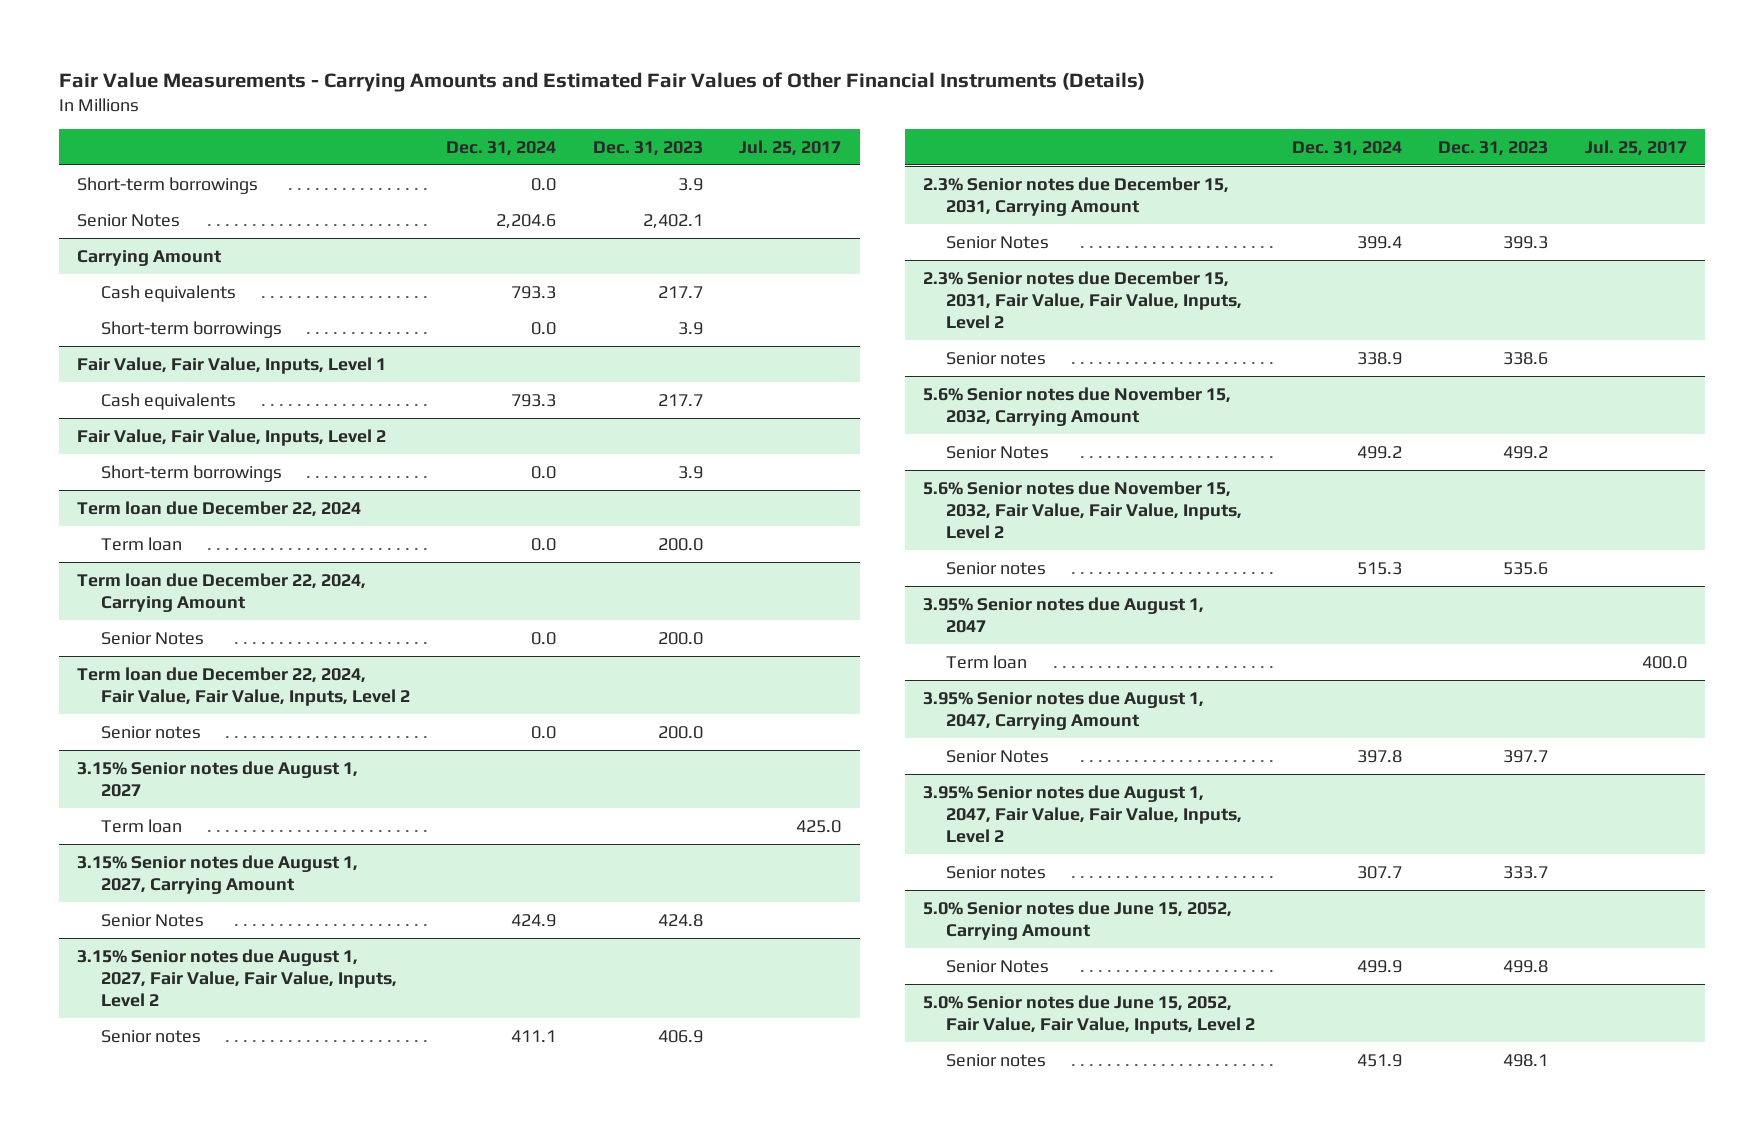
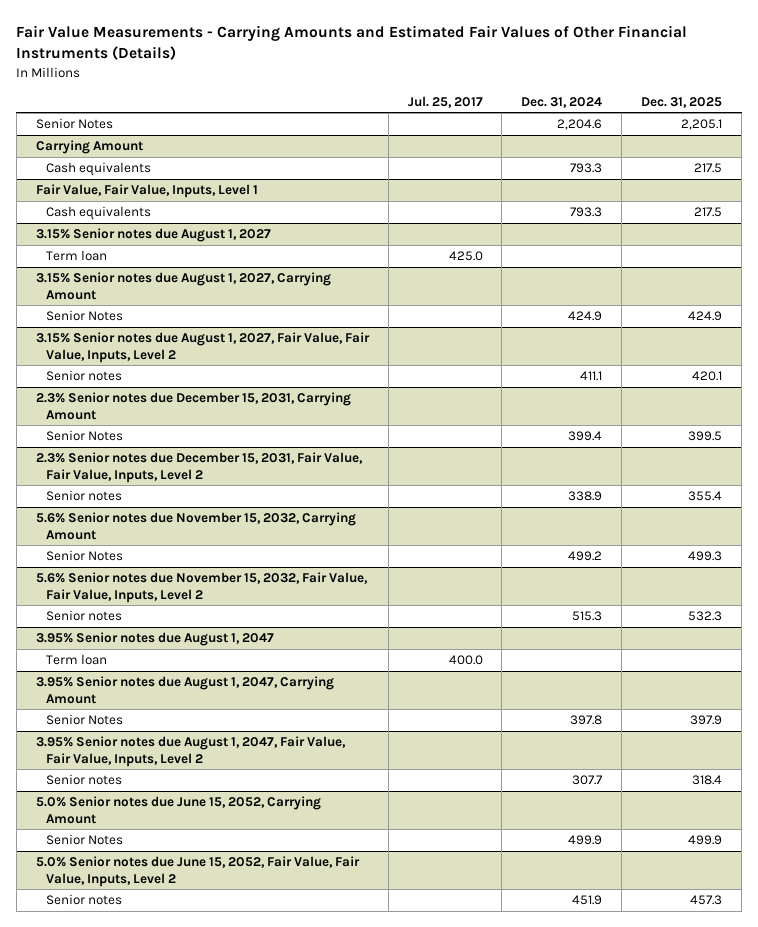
[592,140,703,156] Dec. 31, 2023 -> none
none -> [641,96,723,108] Dec. 31, 2025
[77,176,259,194] Short-term borrowings -> none
[100,320,282,338] Short-term borrowings -> none
[77,428,387,446] Fair Value, Fair Value, Inputs, Level 2 -> none
[100,464,282,482] Short-term borrowings -> none
[77,500,362,517] Term loan due December 22, 2024 -> none
[100,536,182,551] Term loan -> none
[77,572,367,612] Term loan due December 22, 2024, Carrying Amount -> none
[100,631,204,645] Senior Notes -> none
[77,666,410,706] Term loan due December 22, 2024, Fair Value, Fair Value, Inputs, Level 2 -> none
[100,725,201,739] Senior notes -> none

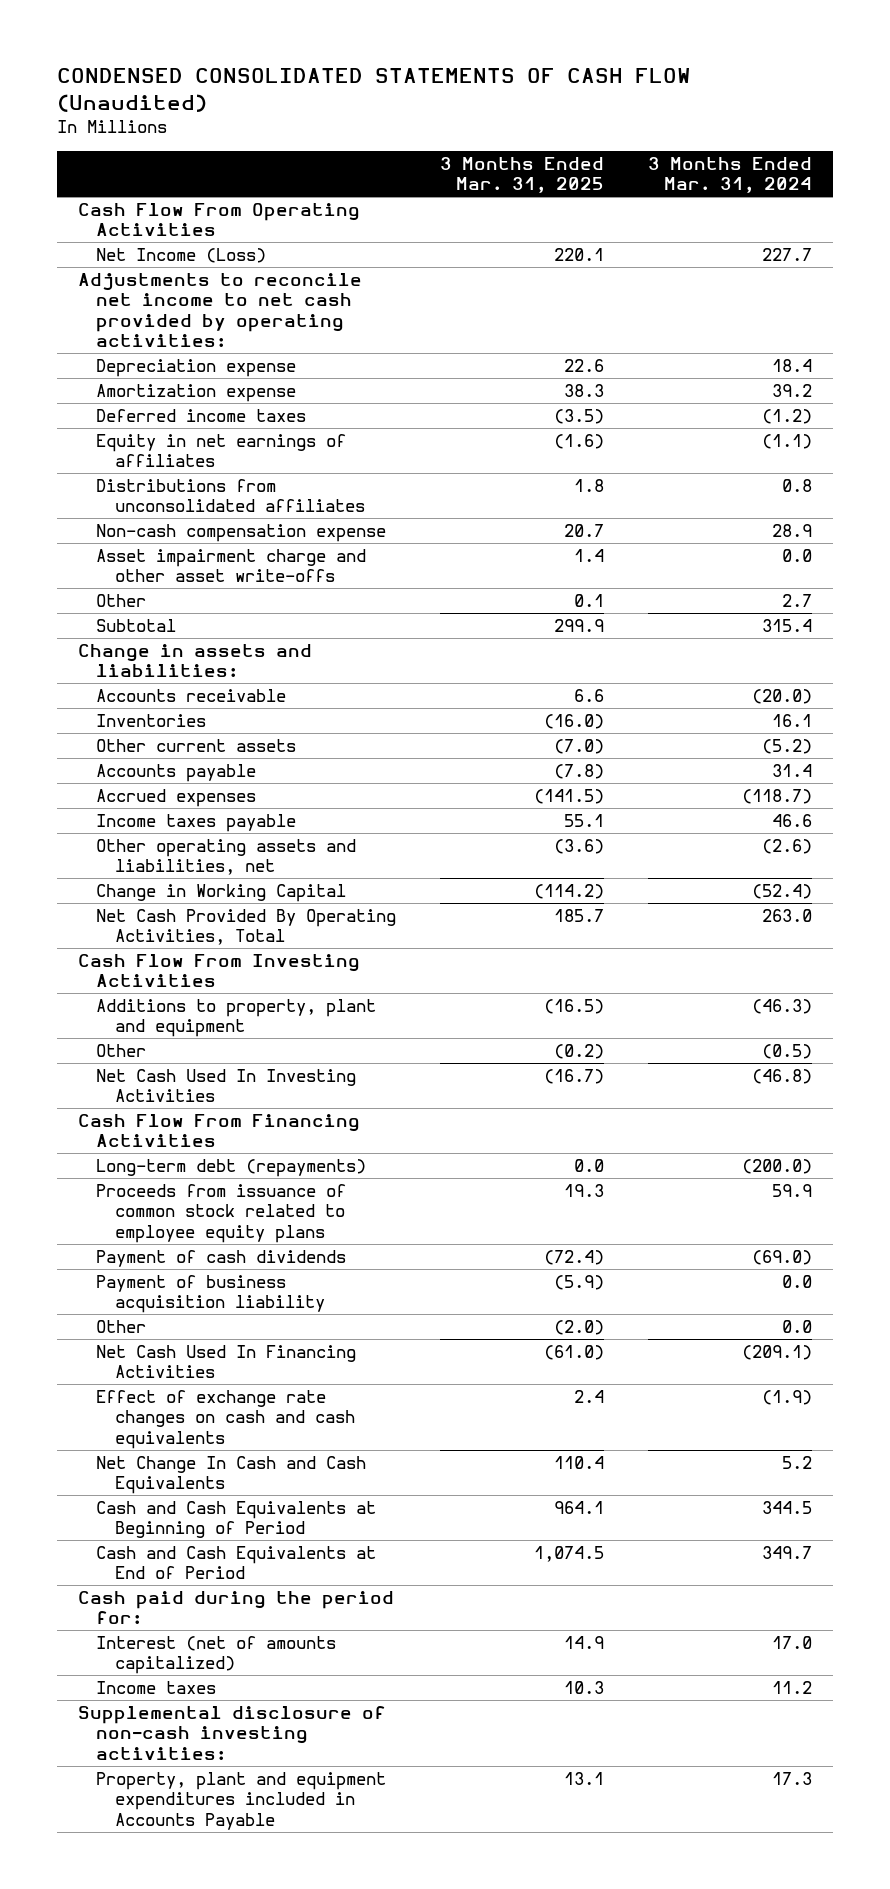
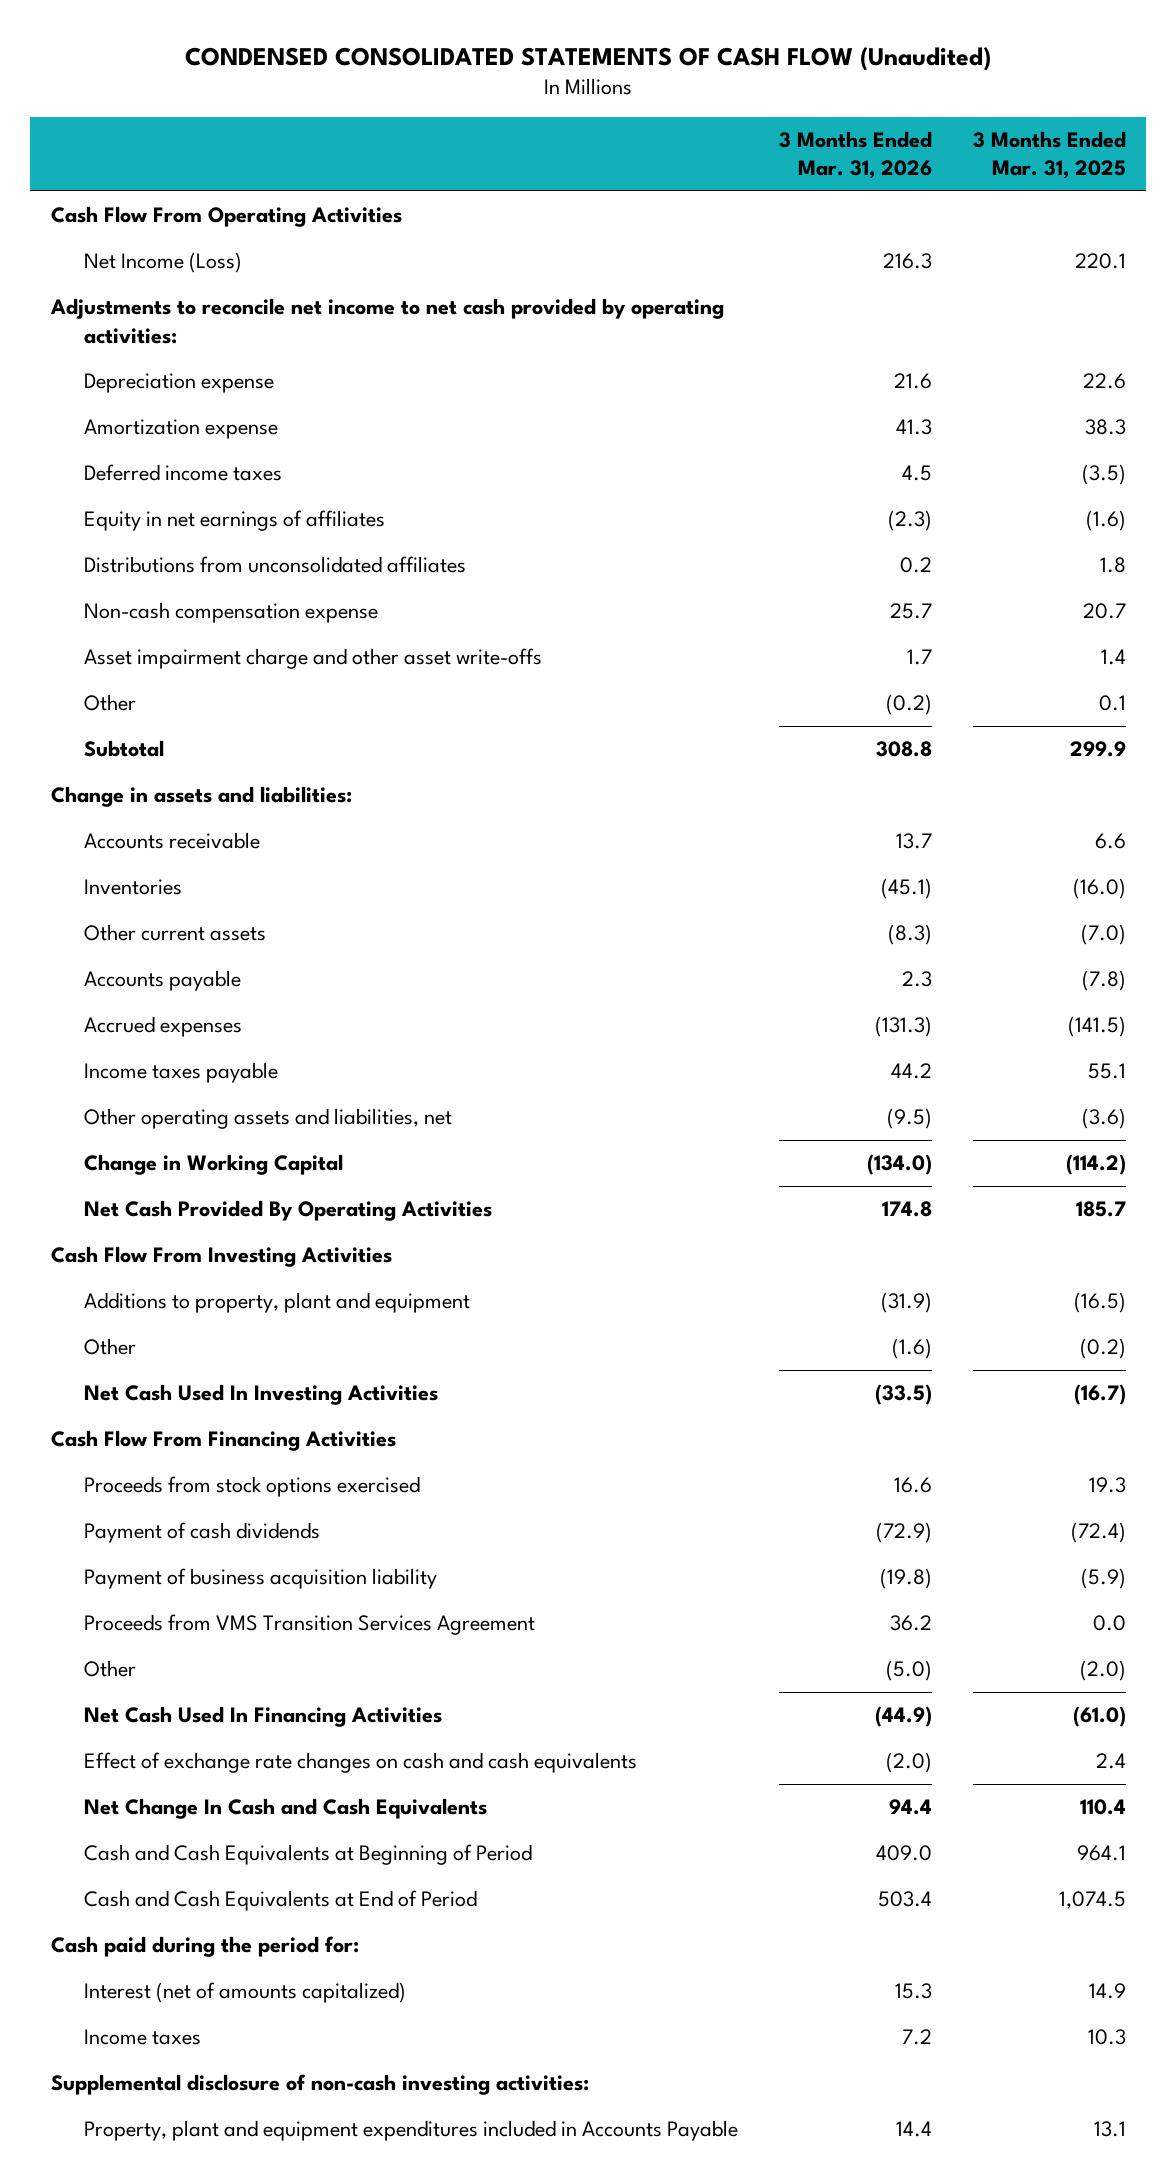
[647,156,812,194] 3 Months Ended Mar. 31, 2024 -> none
none -> [778,130,932,180] 3 Months Ended Mar. 31, 2026
[96,908,397,946] Net Cash Provided By Operating Activities, Total -> [84,1200,493,1222] Net Cash Provided By Operating Activities
[96,1158,367,1177] Long-term debt (repayments) -> none
[96,1183,347,1243] Proceeds from issuance of common stock related to employee equity plans -> [84,1476,421,1498] Proceeds from stock options exercised
none -> [84,1614,536,1636] Proceeds from VMS Transition Services Agreement

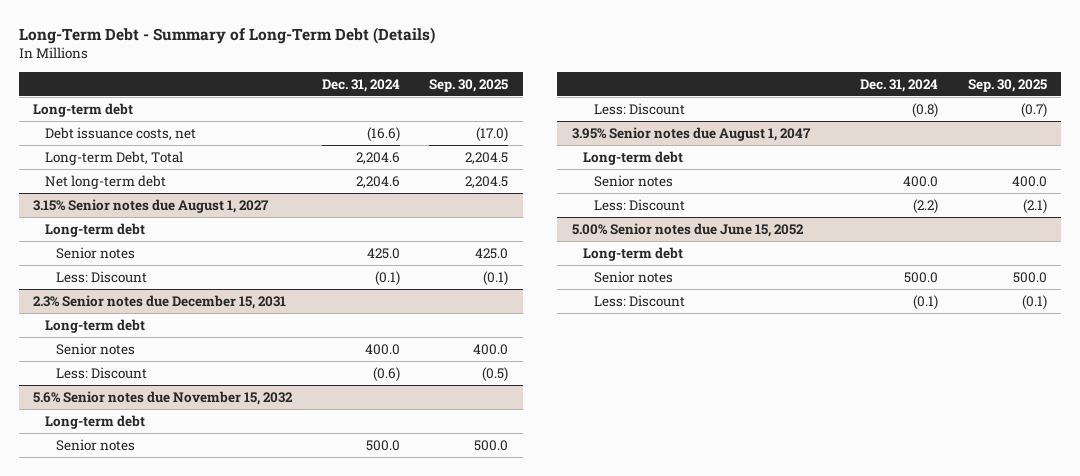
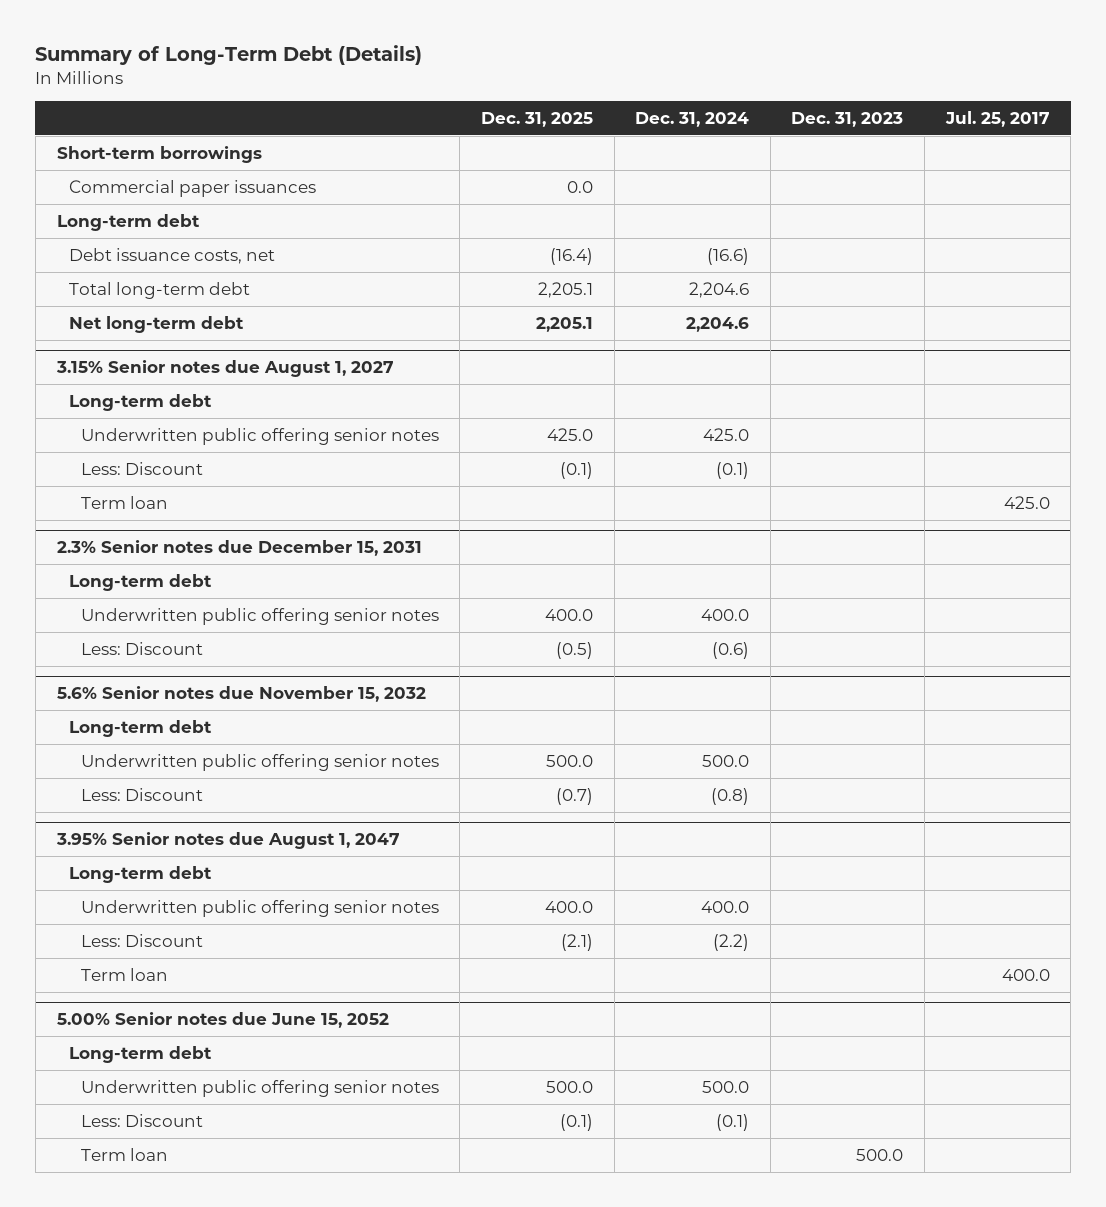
[18,26,435,44] Long-Term Debt - Summary of Long-Term Debt (Details) -> [35,45,423,66] Summary of Long-Term Debt (Details)
[429,78,509,92] Sep. 30, 2025 -> none
none -> [480,111,593,127] Dec. 31, 2025
none -> [791,111,904,127] Dec. 31, 2023
none -> [944,110,1050,127] Jul. 25, 2017
none -> [56,145,262,163] Short-term borrowings
none -> [68,179,316,197] Commercial paper issuances
[44,150,183,165] Long-term Debt, Total -> [68,281,250,299] Total long-term debt
[55,246,135,259] Senior notes -> [80,427,439,445] Underwritten public offering senior notes
none -> [80,495,168,509] Term loan
[55,342,135,355] Senior notes -> [80,607,439,625] Underwritten public offering senior notes
[55,438,135,451] Senior notes -> [80,753,439,771] Underwritten public offering senior notes
[593,174,673,187] Senior notes -> [80,899,439,917] Underwritten public offering senior notes
none -> [80,967,168,981] Term loan
[593,270,673,283] Senior notes -> [80,1079,439,1097] Underwritten public offering senior notes
none -> [80,1147,168,1161] Term loan

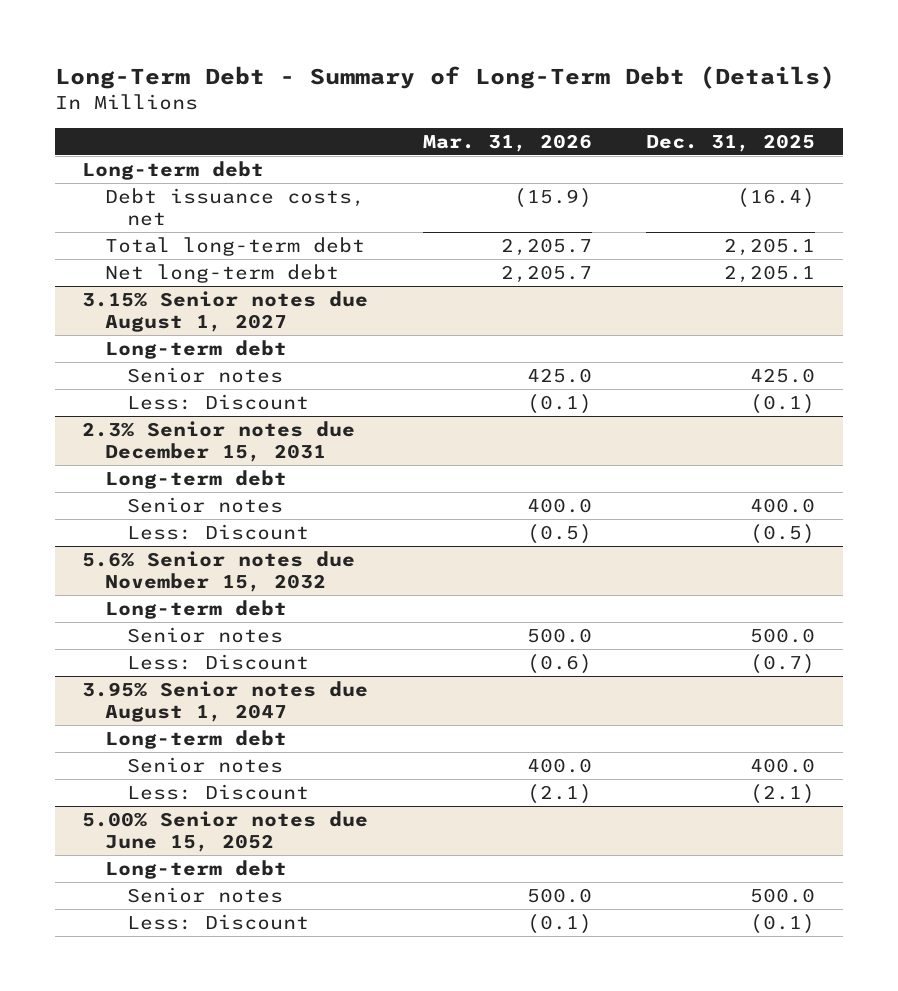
[35,45,423,66] Summary of Long-Term Debt (Details) -> [55,65,836,89] Long-Term Debt - Summary of Long-Term Debt (Details)
[635,111,750,127] Dec. 31, 2024 -> none
[791,111,904,127] Dec. 31, 2023 -> none
[944,110,1050,127] Jul. 25, 2017 -> none
none -> [422,133,592,152] Mar. 31, 2026
[56,145,262,163] Short-term borrowings -> none
[68,179,316,197] Commercial paper issuances -> none
[80,427,439,445] Underwritten public offering senior notes -> [126,367,283,384] Senior notes
[80,495,168,509] Term loan -> none
[80,607,439,625] Underwritten public offering senior notes -> [126,497,283,514] Senior notes
[80,753,439,771] Underwritten public offering senior notes -> [126,627,283,644] Senior notes
[80,899,439,917] Underwritten public offering senior notes -> [126,757,283,774] Senior notes
[80,967,168,981] Term loan -> none
[80,1079,439,1097] Underwritten public offering senior notes -> [126,887,283,904] Senior notes
[80,1147,168,1161] Term loan -> none

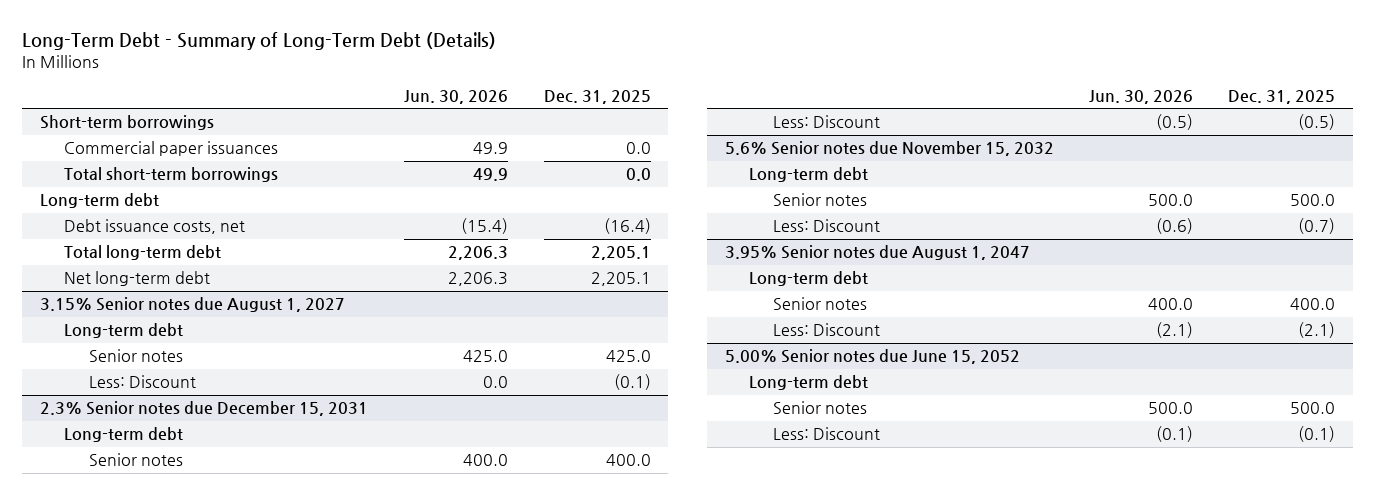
[422,133,592,152] Mar. 31, 2026 -> none
none -> [404,89,509,104] Jun. 30, 2026
none -> [39,115,214,131] Short-term borrowings
none -> [64,141,279,157] Commercial paper issuances
none -> [64,167,279,183] Total short-term borrowings

